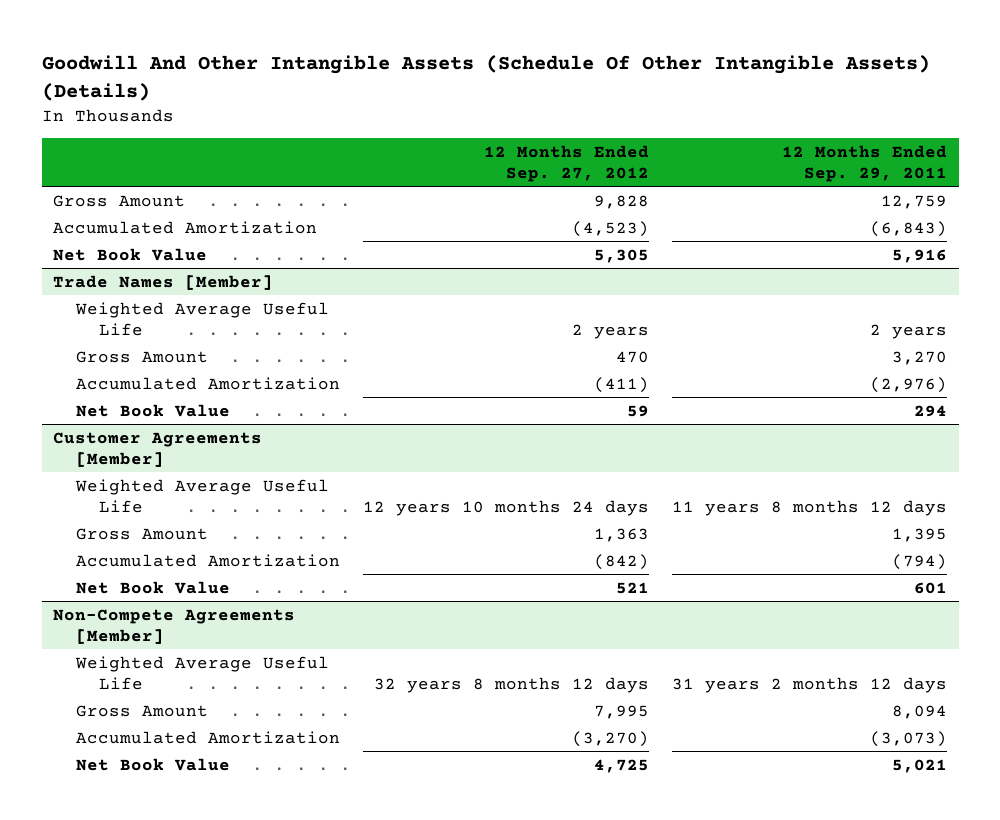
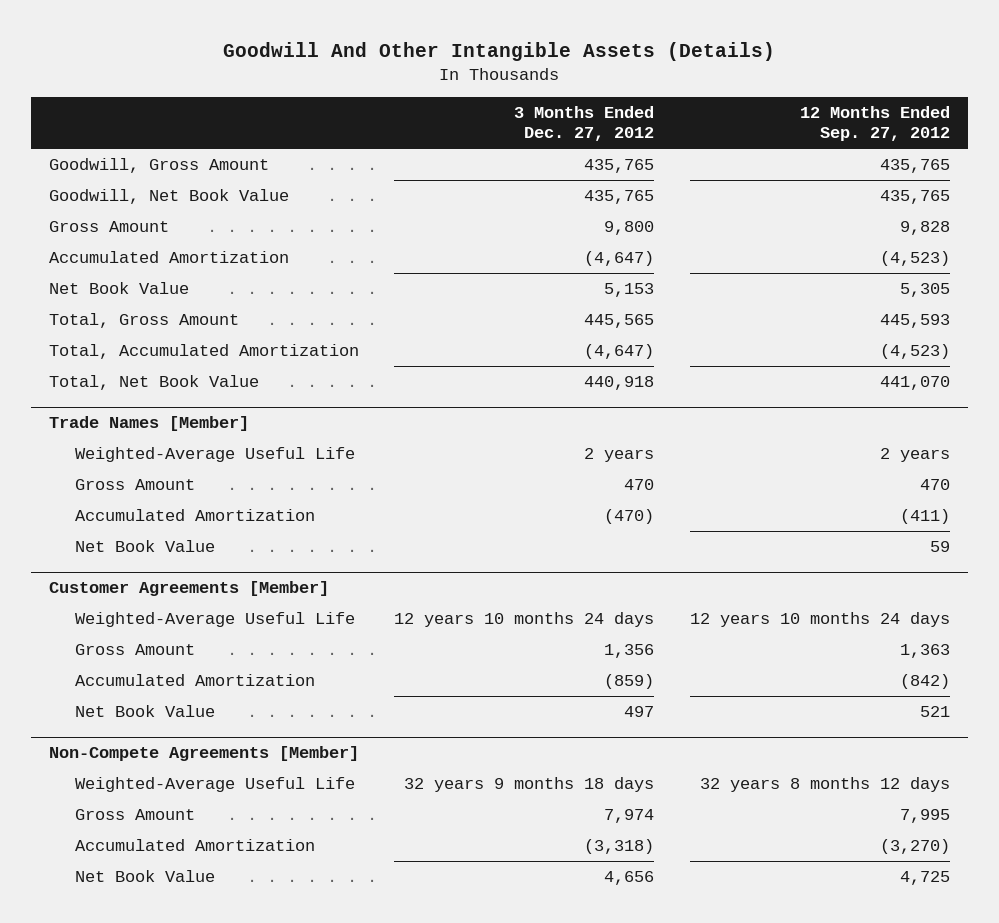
[41,55,930,101] Goodwill And Other Intangible Assets (Schedule Of Other Intangible Assets) (Details) -> [223,42,776,62] Goodwill And Other Intangible Assets (Details)
[782,144,948,183] 12 Months Ended Sep. 29, 2011 -> none
none -> [514,105,655,142] 3 Months Ended Dec. 27, 2012
none -> [48,157,269,173] Goodwill, Gross Amount
none -> [48,188,289,204] Goodwill, Net Book Value
none -> [48,312,239,328] Total, Gross Amount
none -> [48,343,359,359] Total, Accumulated Amortization
none -> [48,374,259,390] Total, Net Book Value
[74,301,329,336] Weighted Average Useful Life -> [74,446,355,462] Weighted-Average Useful Life
[74,478,329,513] Weighted Average Useful Life -> [74,611,355,627] Weighted-Average Useful Life
[74,655,329,690] Weighted Average Useful Life -> [74,776,355,792] Weighted-Average Useful Life

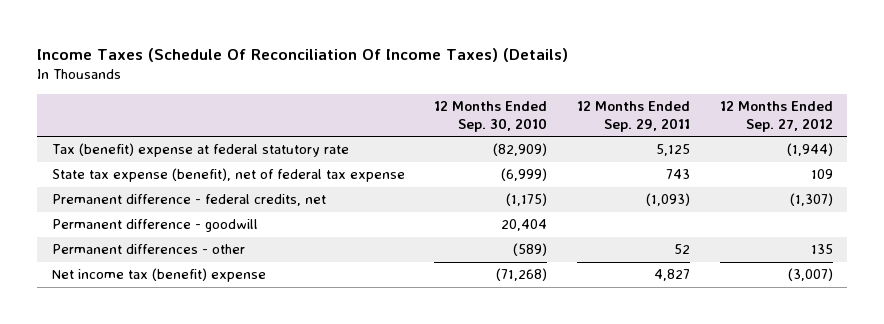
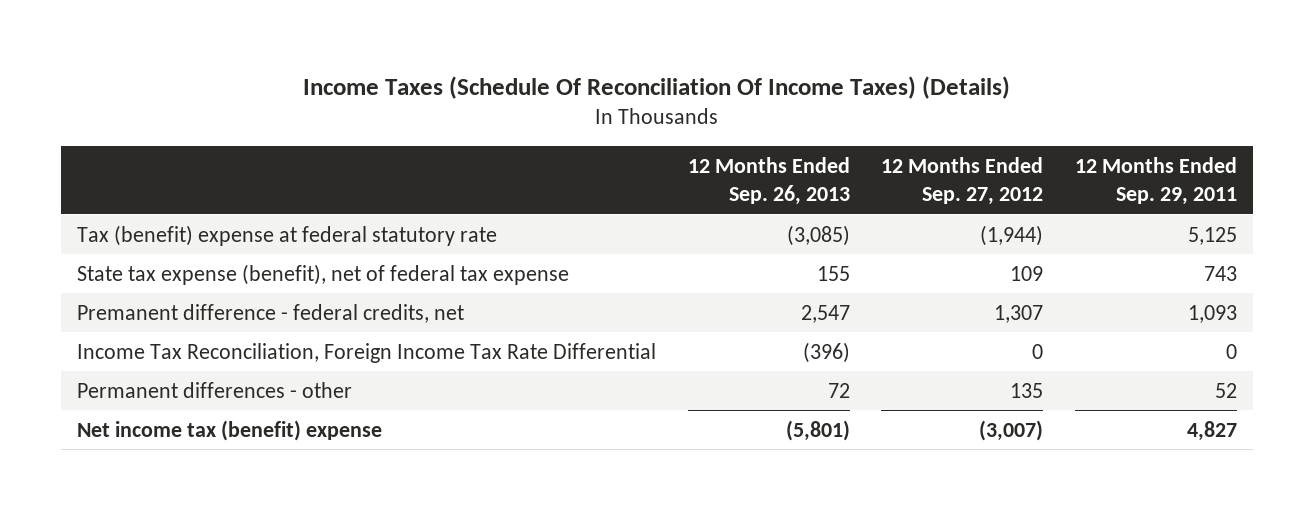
[434,100,548,133] 12 Months Ended Sep. 30, 2010 -> none
none -> [687,156,850,205] 12 Months Ended Sep. 26, 2013
[51,219,258,233] Permanent difference - goodwill -> none
[645,193,690,207] (1,093) -> [1188,304,1238,323] 1,093
[789,193,833,207] (1,307) -> [994,304,1044,323] 1,307
none -> [76,342,656,363] Income Tax Reconciliation, Foreign Income Tax Rate Differential

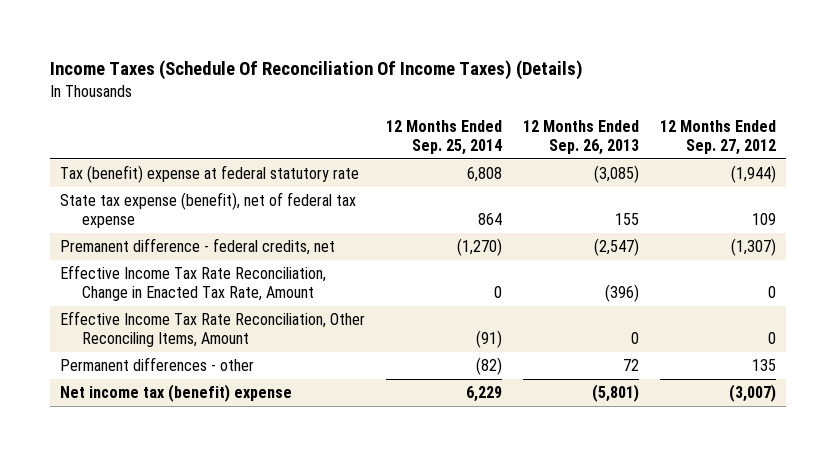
[1075,156,1238,205] 12 Months Ended Sep. 29, 2011 -> none
none -> [385,120,502,155] 12 Months Ended Sep. 25, 2014
[800,304,850,323] 2,547 -> [593,238,639,257] (2,547)
[994,304,1044,323] 1,307 -> [730,238,776,257] (1,307)
[76,342,656,363] Income Tax Reconciliation, Foreign Income Tax Rate Differential -> [60,265,327,301] Effective Income Tax Rate Reconciliation, Change in Enacted Tax Rate, Amount
none -> [60,311,366,347] Effective Income Tax Rate Reconciliation, Other Reconciling Items, Amount

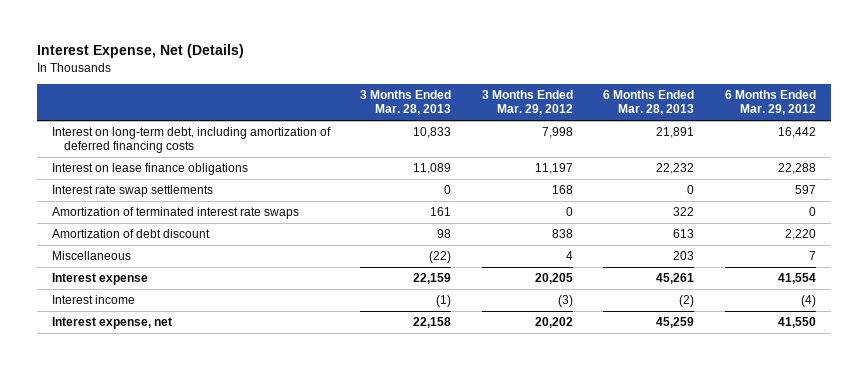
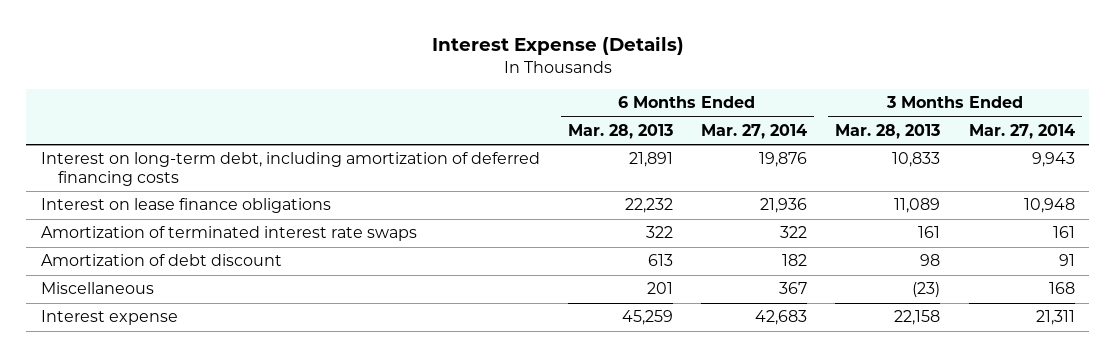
[36,44,244,59] Interest Expense, Net (Details) -> [431,36,684,56] Interest Expense (Details)
[481,90,573,116] 3 Months Ended Mar. 29, 2012 -> none
[724,90,816,116] 6 Months Ended Mar. 29, 2012 -> none
none -> [701,123,808,139] Mar. 27, 2014
none -> [968,123,1075,139] Mar. 27, 2014
[51,185,213,198] Interest rate swap settlements -> none
[51,295,135,305] Interest income -> none
[51,317,172,330] Interest expense, net -> none
[429,251,452,264] (22) -> [912,282,941,298] (23)
[673,251,695,261] 203 -> [646,282,673,295] 201
[413,273,452,285] 22,159 -> [894,310,941,326] 22,158
[656,273,695,285] 45,261 -> [621,310,673,326] 45,259

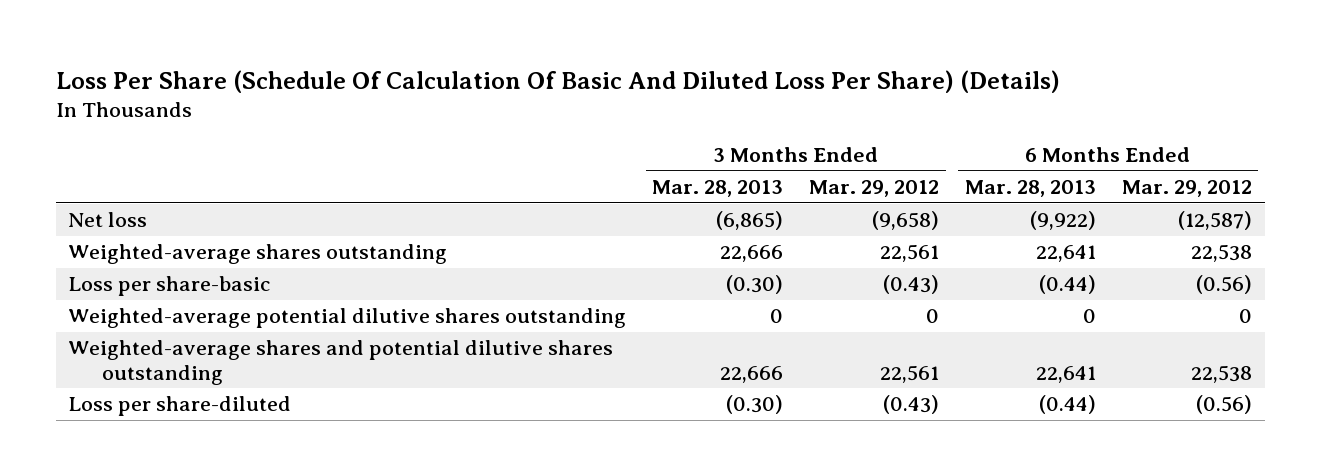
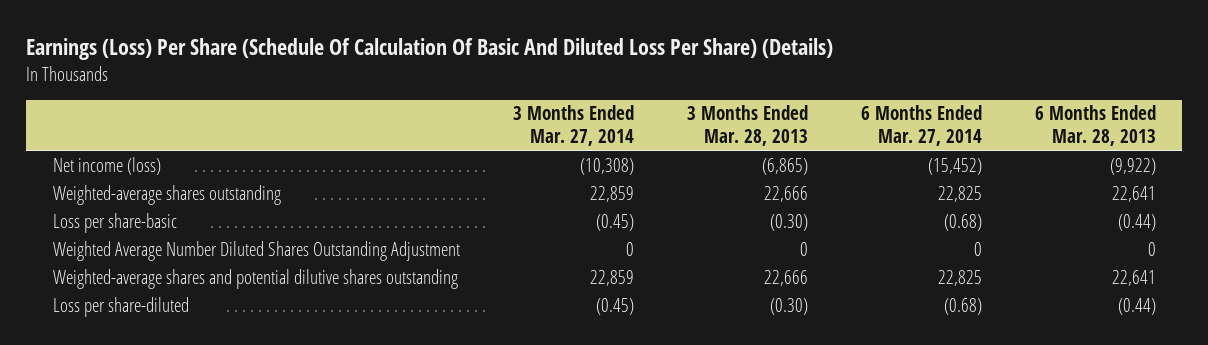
[55,69,1060,93] Loss Per Share (Schedule Of Calculation Of Basic And Diluted Loss Per Share) (Details) -> [25,38,833,61] Earnings (Loss) Per Share (Schedule Of Calculation Of Basic And Diluted Loss Per Share) (Details)
[809,179,940,197] Mar. 29, 2012 -> none
[1121,179,1252,197] Mar. 29, 2012 -> none
none -> [512,105,634,146] 3 Months Ended Mar. 27, 2014
none -> [860,105,982,146] 6 Months Ended Mar. 27, 2014
[68,212,148,228] Net loss -> [52,156,161,175] Net income (loss)
[68,308,627,329] Weighted-average potential dilutive shares outstanding -> [52,240,460,261] Weighted Average Number Diluted Shares Outstanding Adjustment

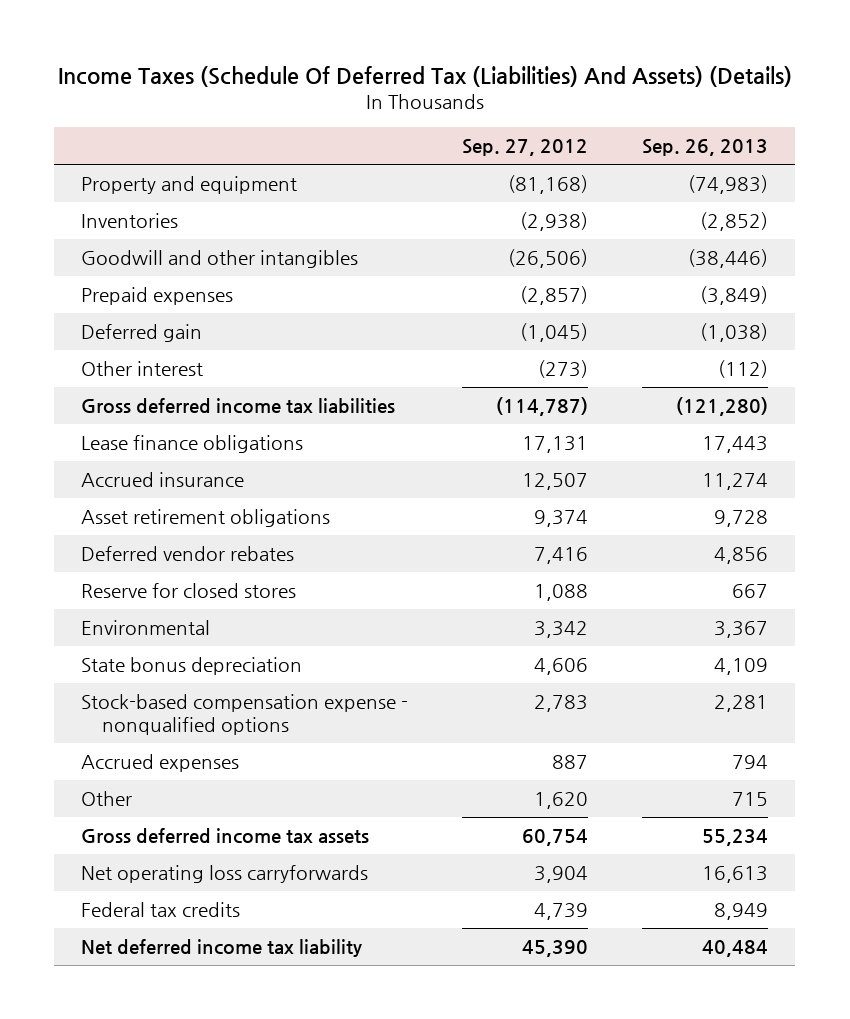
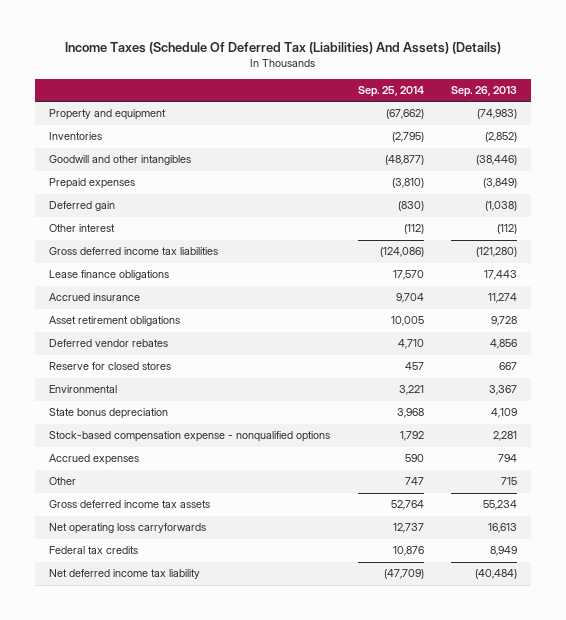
[462,139,589,157] Sep. 27, 2012 -> none
none -> [357,85,424,97] Sep. 25, 2014
[702,940,769,958] 40,484 -> [475,569,518,580] (40,484)

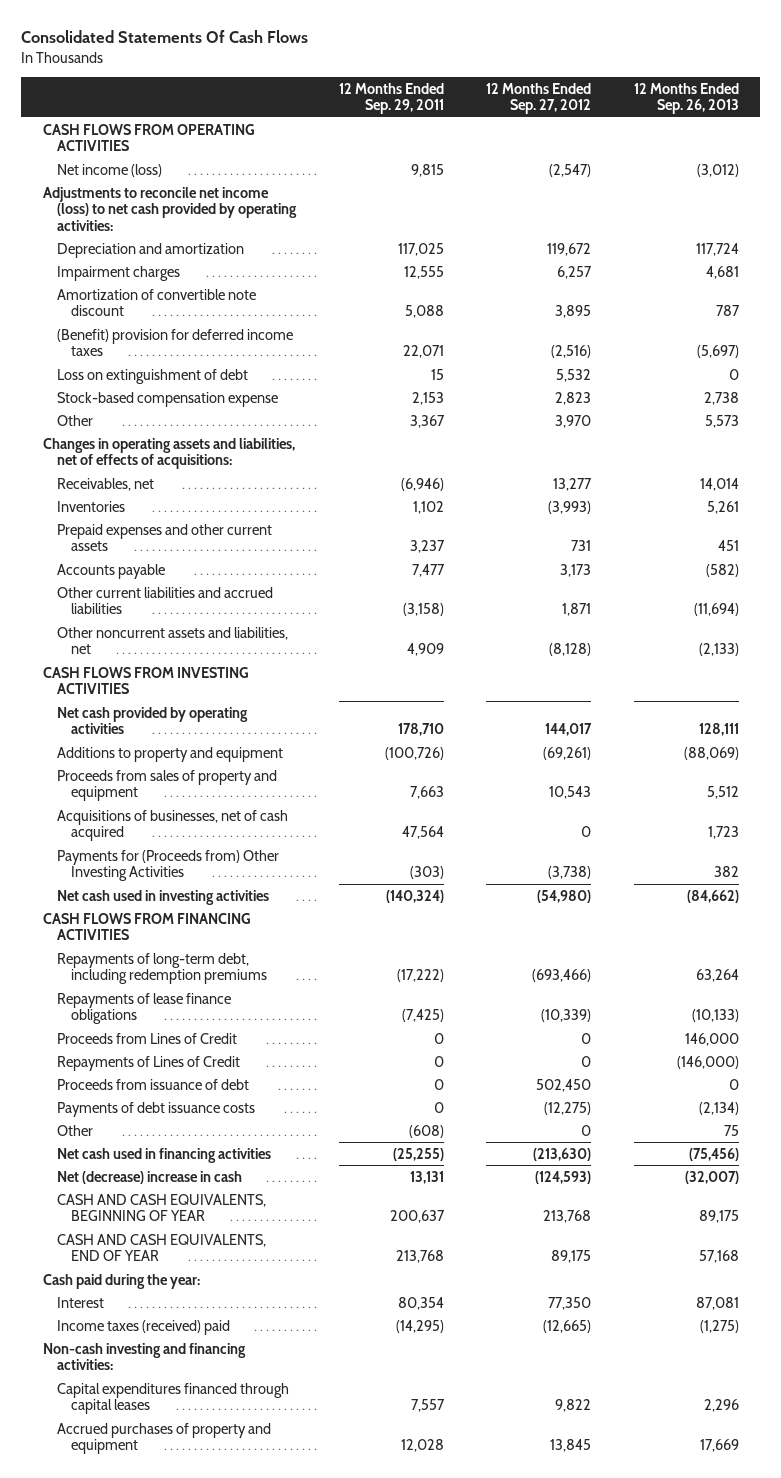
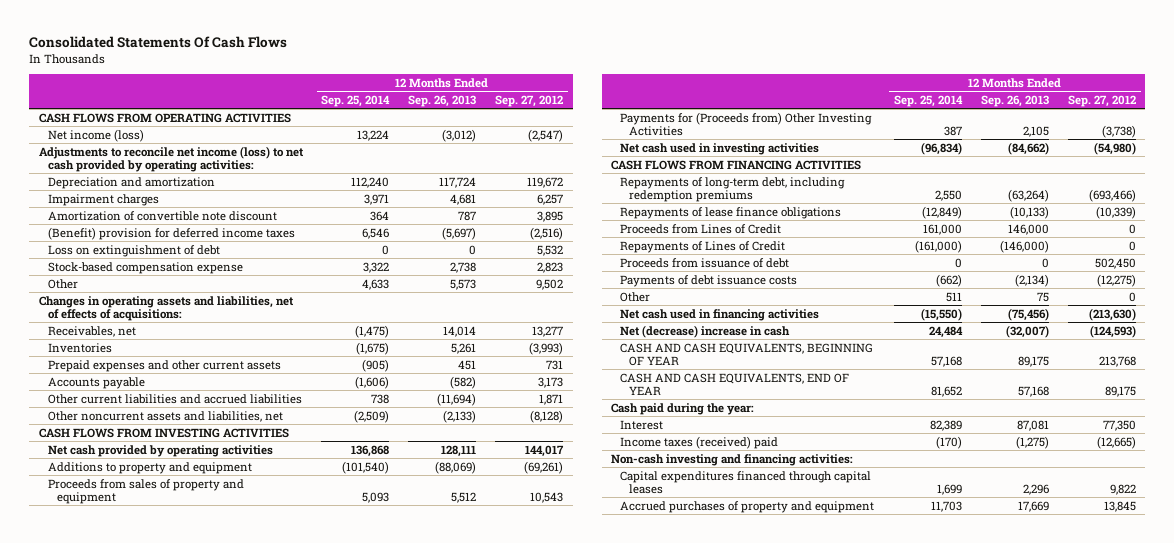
[338,82,444,115] 12 Months Ended Sep. 29, 2011 -> none
none -> [321,94,391,107] Sep. 25, 2014
[555,414,592,428] 3,970 -> [536,278,564,290] 9,502
[56,809,288,842] Acquisitions of businesses, net of cash acquired -> none
[713,866,739,878] 382 -> [1022,126,1049,138] 2,105
[695,969,739,983] 63,264 -> [1007,189,1049,203] (63,264)

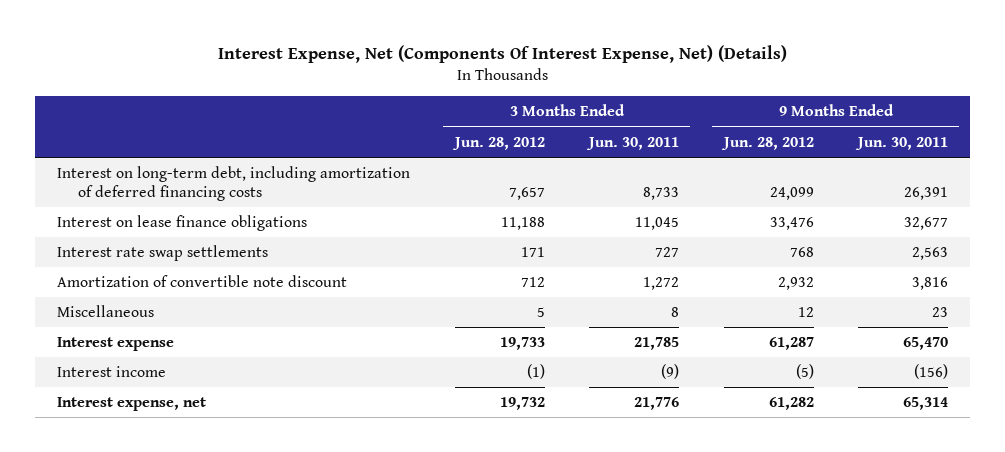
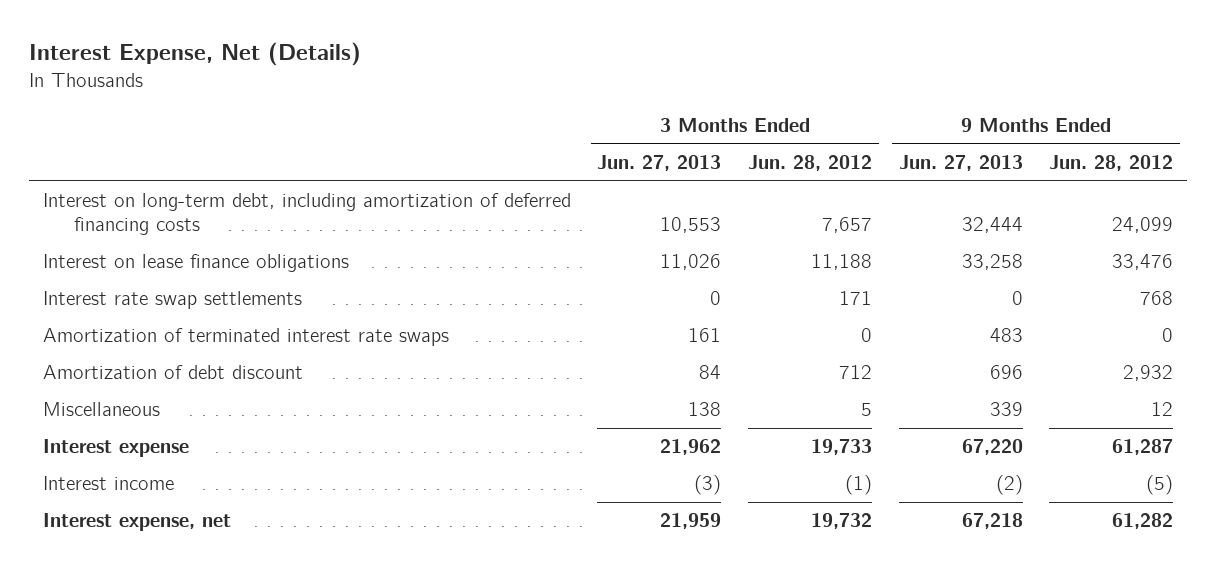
[217,45,787,64] Interest Expense, Net (Components Of Interest Expense, Net) (Details) -> [29,41,362,66] Interest Expense, Net (Details)
[586,136,680,150] Jun. 30, 2011 -> none
[855,136,949,150] Jun. 30, 2011 -> none
none -> [597,154,722,171] Jun. 27, 2013
none -> [898,154,1023,171] Jun. 27, 2013
none -> [42,328,449,347] Amortization of terminated interest rate swaps
[57,275,348,288] Amortization of convertible note discount -> [42,365,303,380] Amortization of debt discount

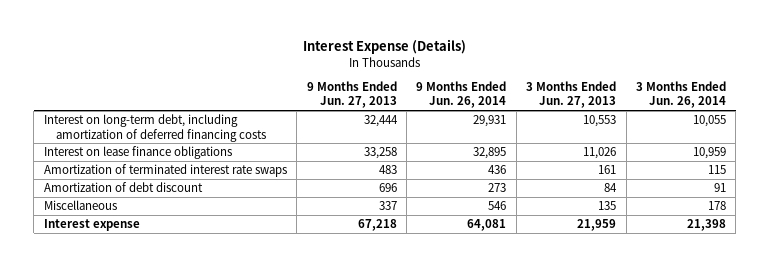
[29,41,362,66] Interest Expense, Net (Details) -> [302,39,466,55] Interest Expense (Details)
[747,154,872,171] Jun. 28, 2012 -> none
[1049,154,1174,171] Jun. 28, 2012 -> none
none -> [416,80,507,109] 9 Months Ended Jun. 26, 2014
none -> [636,80,727,109] 3 Months Ended Jun. 26, 2014
[42,291,302,310] Interest rate swap settlements -> none
[42,476,174,491] Interest income -> none
[42,513,231,532] Interest expense, net -> none
[688,402,722,417] 138 -> [598,201,617,211] 135
[989,402,1023,417] 339 -> [378,201,397,211] 337
[660,439,722,456] 21,962 -> [577,219,617,232] 21,959
[961,439,1023,456] 67,220 -> [357,219,397,232] 67,218

